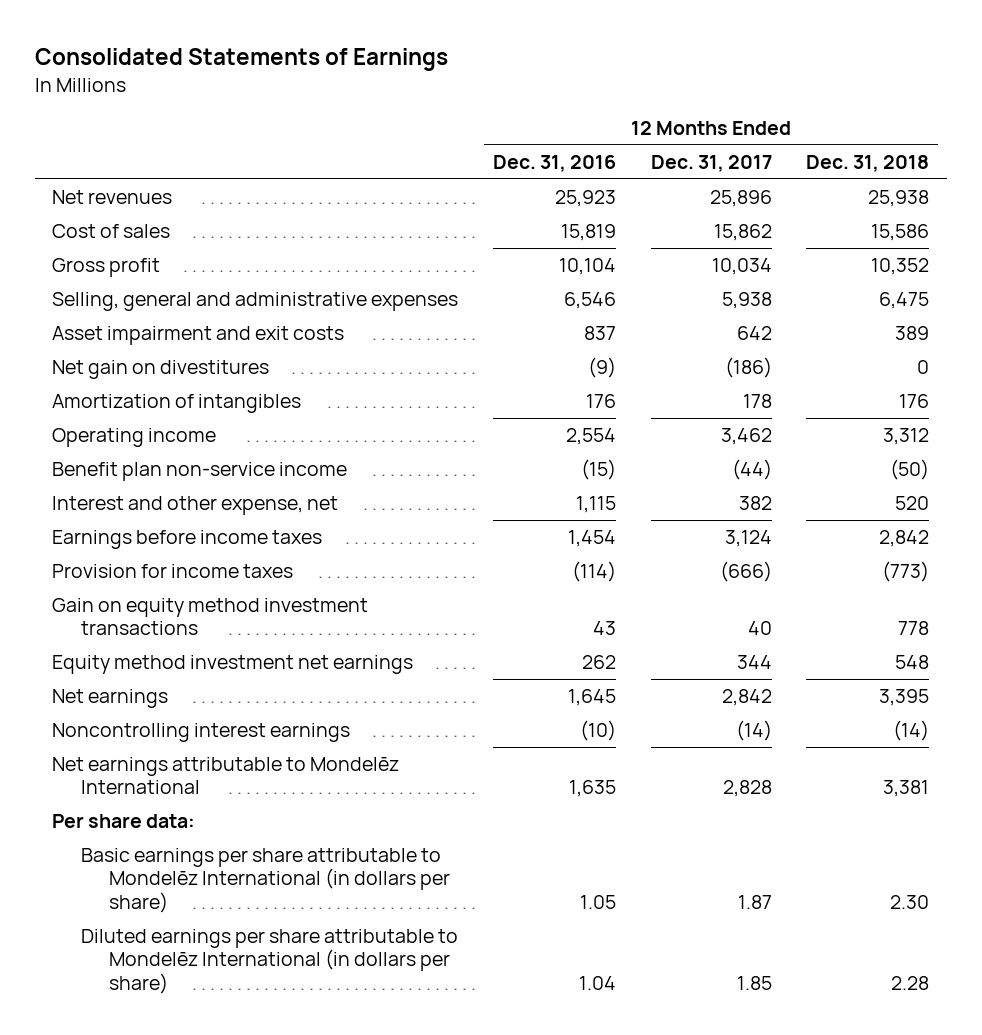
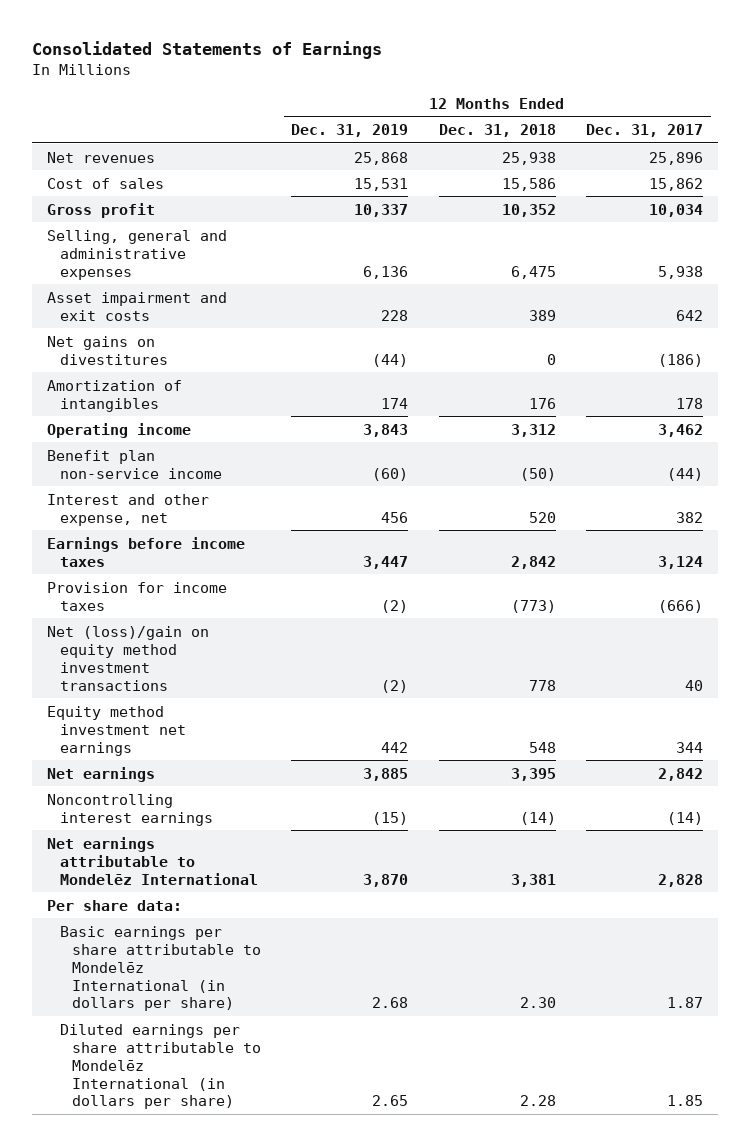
[493,154,617,172] Dec. 31, 2016 -> none
none -> [291,123,409,137] Dec. 31, 2019
[52,359,270,379] Net gain on divestitures -> [47,335,168,365] Net gains on divestitures
[52,597,369,636] Gain on equity method investment transactions -> [47,625,210,691] Net (loss)/gain on equity method investment transactions

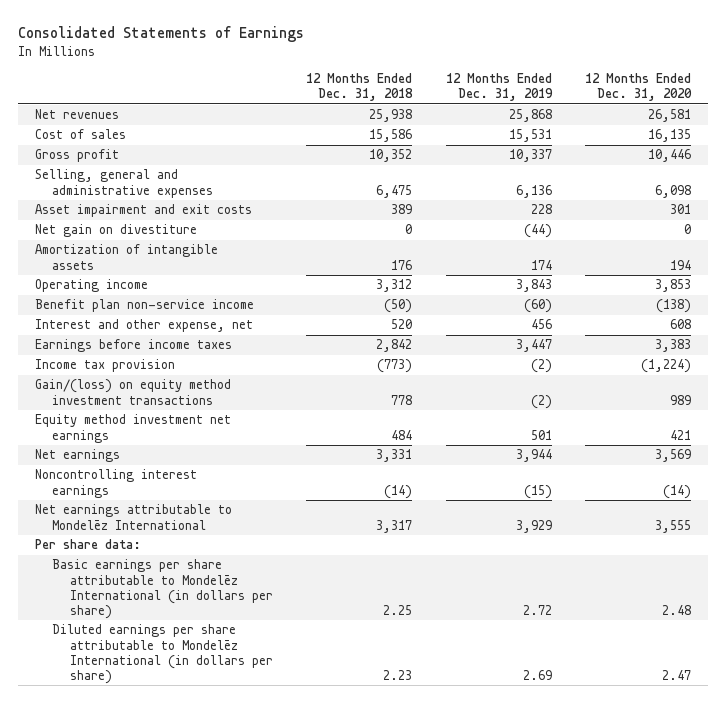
[586,123,704,137] Dec. 31, 2017 -> none
none -> [585,73,693,102] 12 Months Ended Dec. 31, 2020
[47,335,168,365] Net gains on divestitures -> [34,224,197,238] Net gain on divestiture
[47,379,183,412] Amortization of intangibles -> [34,244,218,270] Amortization of intangible assets
[47,581,228,611] Provision for income taxes -> [34,359,175,373] Income tax provision
[47,625,210,691] Net (loss)/gain on equity method investment transactions -> [34,379,231,405] Gain/(loss) on equity method investment transactions
[381,741,409,753] 442 -> [530,429,552,440] 501
[528,741,556,753] 548 -> [391,429,413,440] 484
[363,767,409,781] 3,885 -> [515,449,552,463] 3,944
[510,767,556,781] 3,395 -> [376,449,413,463] 3,331
[363,873,409,887] 3,870 -> [515,519,552,533] 3,929
[510,873,556,887] 3,381 -> [376,519,413,533] 3,317
[372,997,409,1009] 2.68 -> [522,605,552,616] 2.72
[519,997,556,1009] 2.30 -> [383,605,413,616] 2.25
[372,1095,409,1107] 2.65 -> [522,670,552,681] 2.69
[519,1095,556,1107] 2.28 -> [383,670,413,681] 2.23

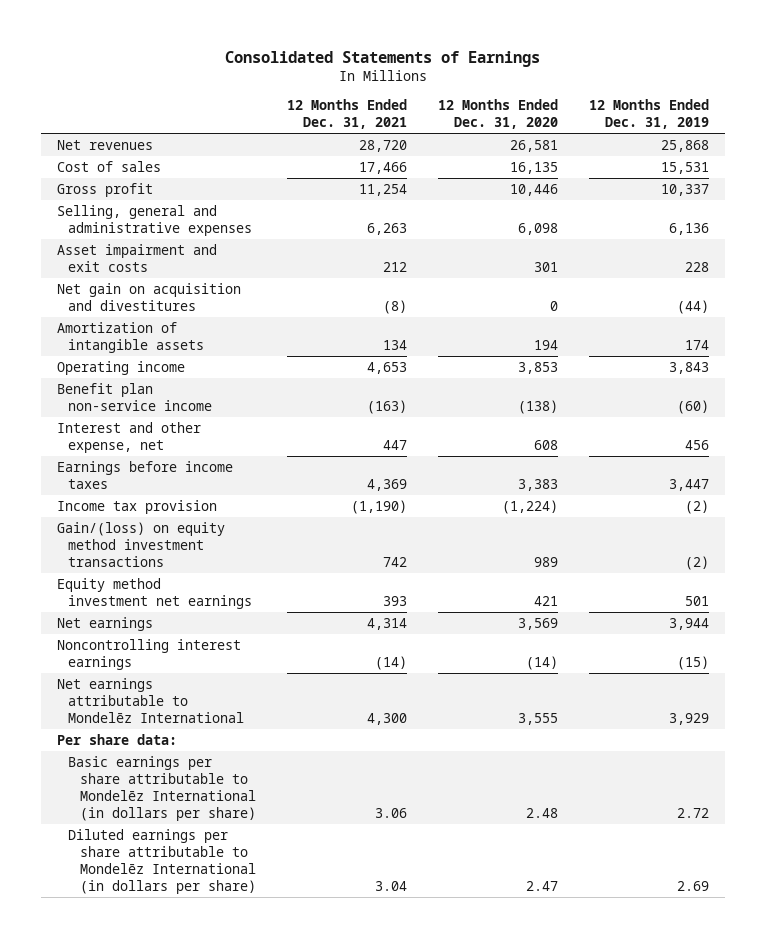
[306,73,414,102] 12 Months Ended Dec. 31, 2018 -> none
none -> [286,99,407,130] 12 Months Ended Dec. 31, 2021
[34,224,197,238] Net gain on divestiture -> none
none -> [56,282,241,311] Net gain on acquisition and divestitures

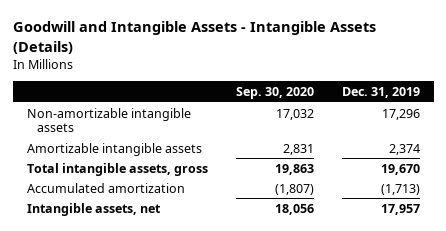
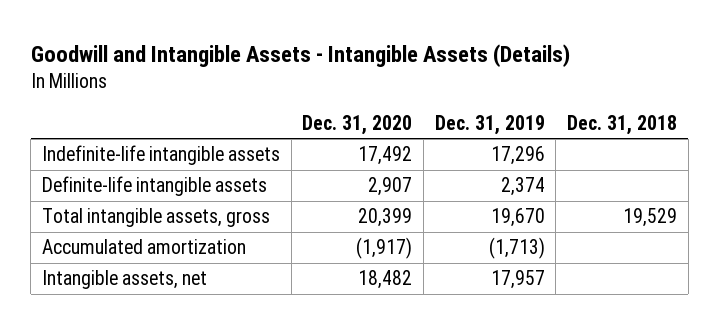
[235,87,314,100] Sep. 30, 2020 -> none
none -> [302,115,413,136] Dec. 31, 2020
none -> [567,115,678,136] Dec. 31, 2018
[26,107,191,133] Non-amortizable intangible assets -> [42,145,281,166] Indefinite-life intangible assets
[26,142,202,156] Amortizable intangible assets -> [42,176,268,197] Definite-life intangible assets

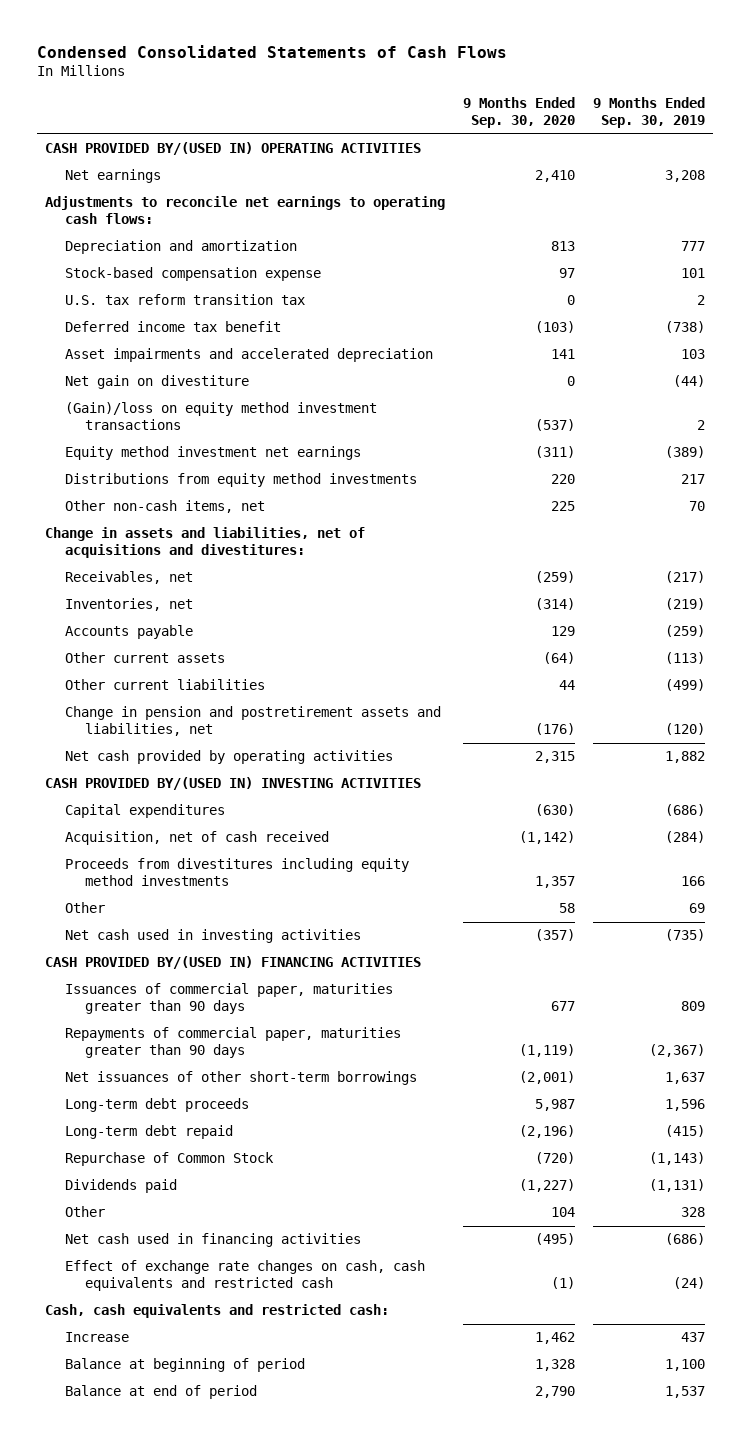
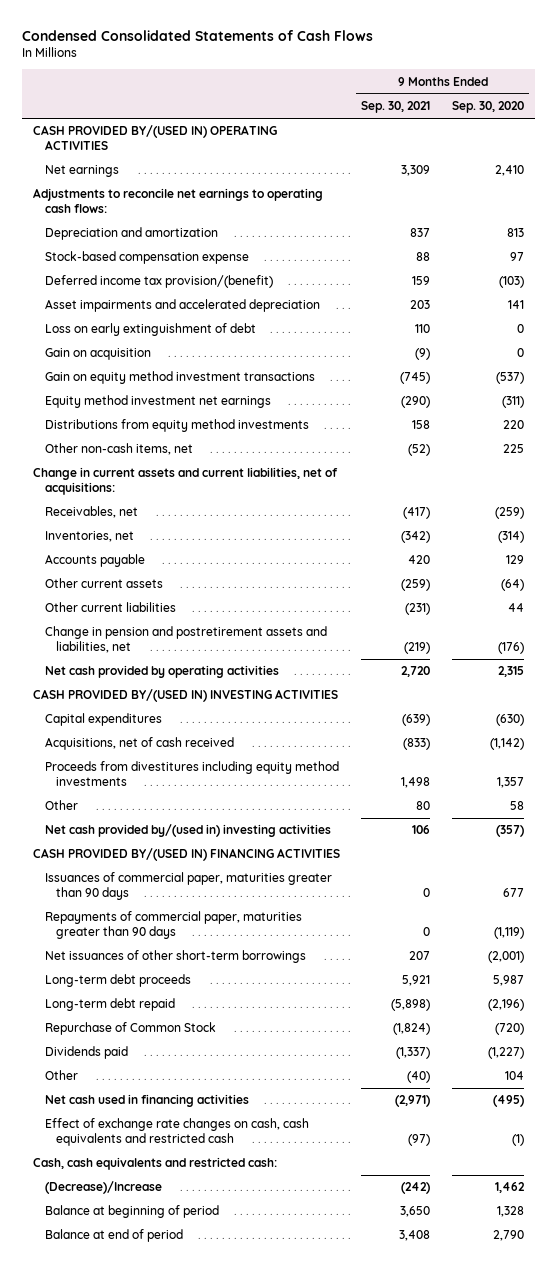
[592,97,705,129] 9 Months Ended Sep. 30, 2019 -> none
none -> [361,101,431,114] Sep. 30, 2021
[65,294,306,306] U.S. tax reform transition tax -> none
[65,321,282,333] Deferred income tax benefit -> [44,275,273,289] Deferred income tax provision/(benefit)
[65,375,250,390] Net gain on divestiture -> none
none -> [44,323,256,337] Loss on early extinguishment of debt
none -> [44,348,151,361] Gain on acquisition
[65,402,378,431] (Gain)/loss on equity method investment transactions -> [44,371,315,385] Gain on equity method investment transactions
[45,527,366,559] Change in assets and liabilities, net of acquisitions and divestitures: -> [32,467,338,496] Change in current assets and current liabilities, net of acquisitions:
[65,831,330,846] Acquisition, net of cash received -> [44,737,234,751] Acquisitions, net of cash received
[65,929,362,944] Net cash used in investing activities -> [44,824,331,838] Net cash provided by/(used in) investing activities
[65,1332,130,1343] Increase -> [44,1181,162,1195] (Decrease)/Increase

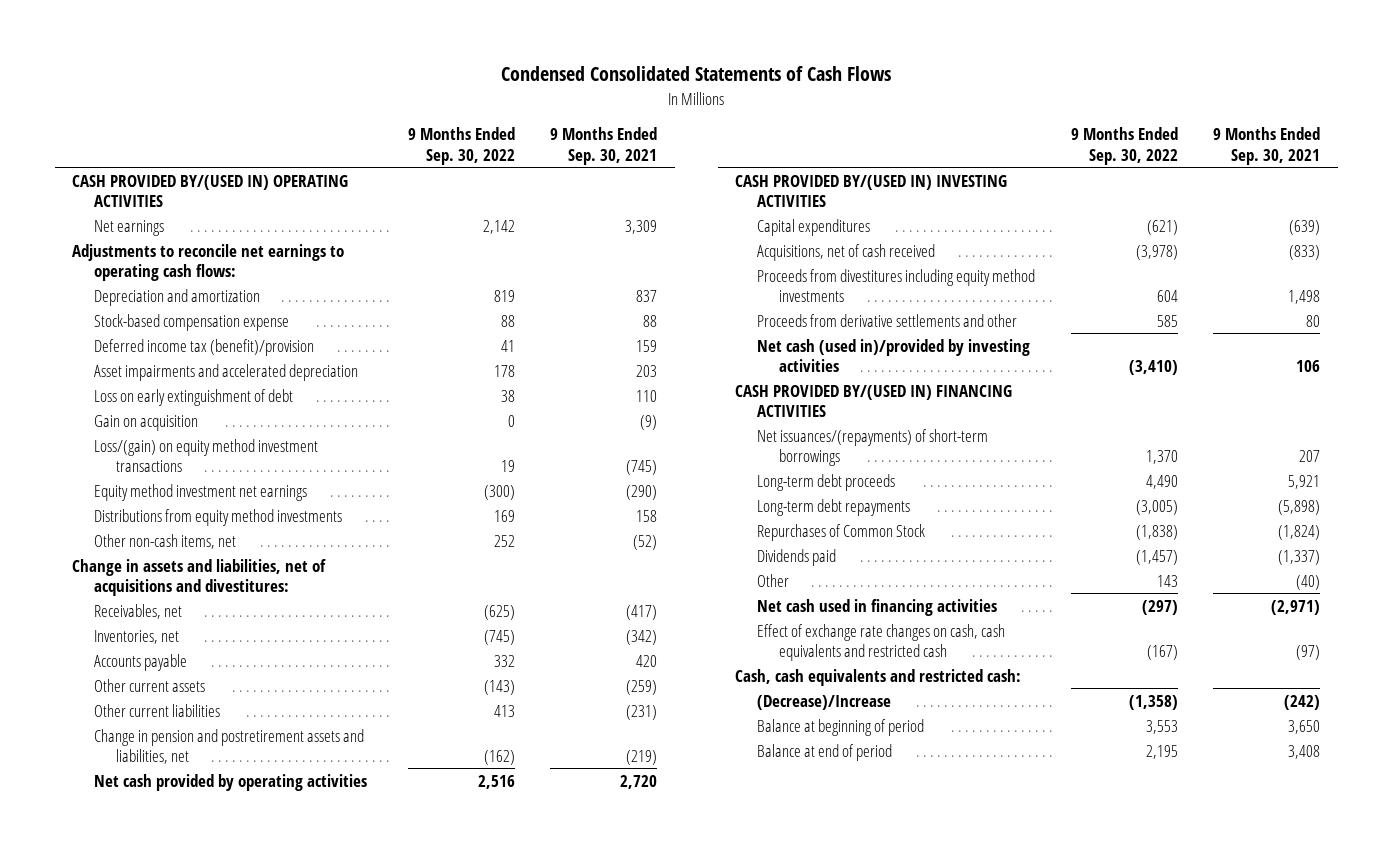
[451,101,524,114] Sep. 30, 2020 -> none
none -> [407,127,515,165] 9 Months Ended Sep. 30, 2022
[44,275,273,289] Deferred income tax provision/(benefit) -> [94,338,315,356] Deferred income tax (benefit)/provision
[44,371,315,385] Gain on equity method investment transactions -> [94,438,319,472] Loss/(gain) on equity method investment transactions
[32,467,338,496] Change in current assets and current liabilities, net of acquisitions: -> [72,558,327,596] Change in assets and liabilities, net of acquisitions and divestitures:
[44,800,78,811] Other -> [757,313,1018,327] Proceeds from derivative settlements and other
[44,824,331,838] Net cash provided by/(used in) investing activities -> [757,338,1031,372] Net cash (used in)/provided by investing activities
[44,872,332,901] Issuances of commercial paper, maturities greater than 90 days -> none
[44,911,302,940] Repayments of commercial paper, maturities greater than 90 days -> none
[44,950,306,964] Net issuances of other short-term borrowings -> [757,428,989,466] Net issuances/(repayments) of short-term borrowings
[44,998,175,1012] Long-term debt repaid -> [757,498,911,516] Long-term debt repayments
[44,1022,216,1036] Repurchase of Common Stock -> [757,523,926,541] Repurchases of Common Stock

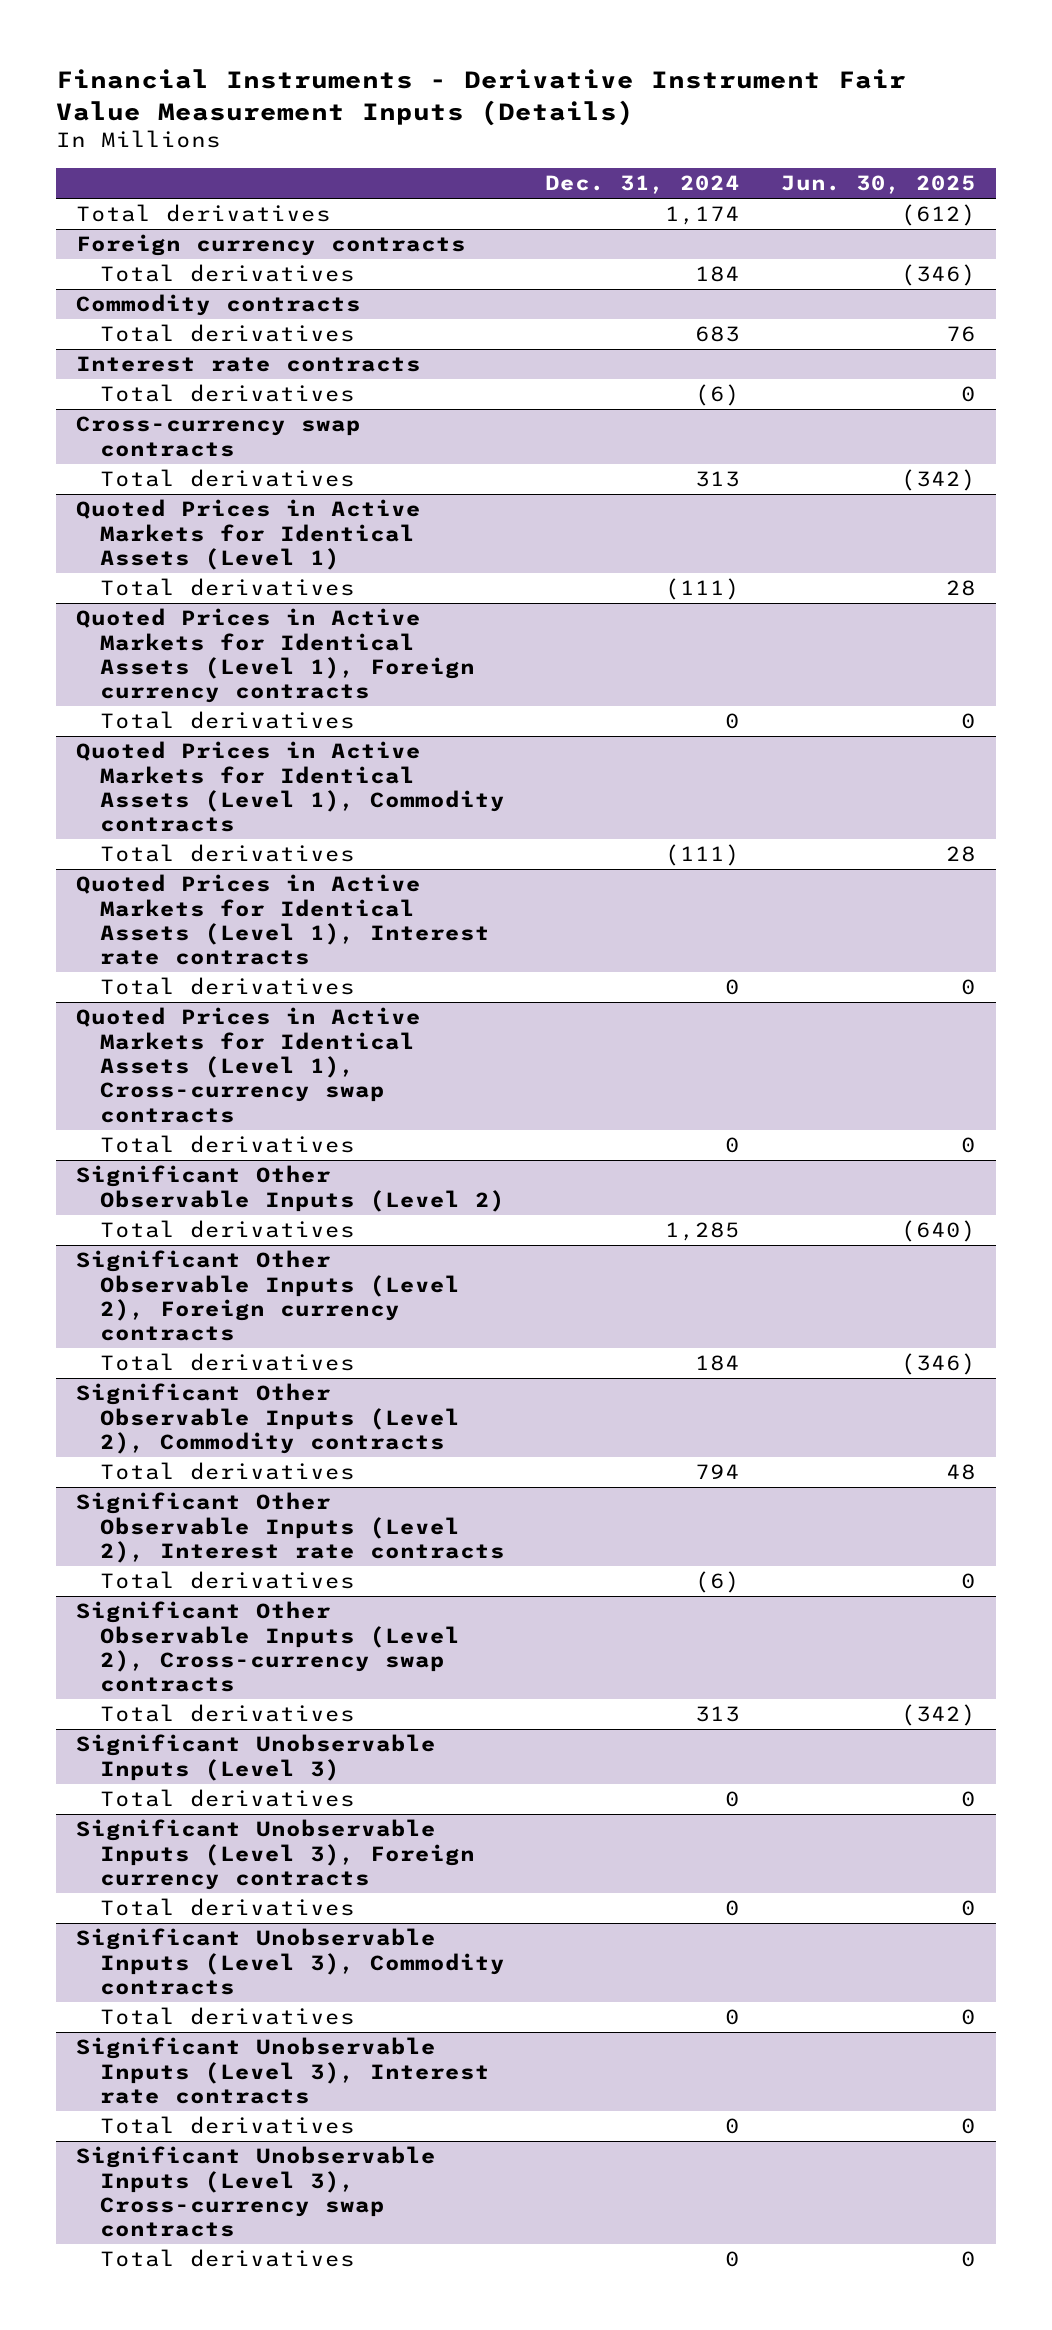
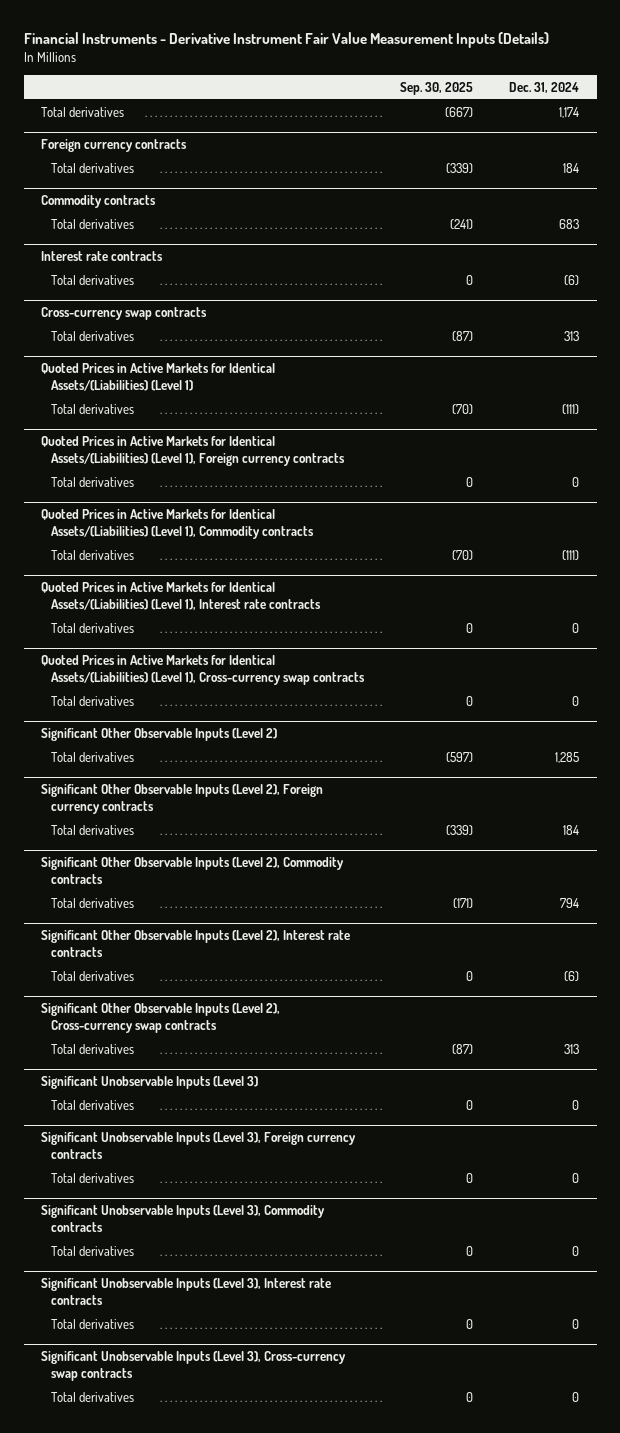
[780,175,976,195] Jun. 30, 2025 -> none
none -> [400,81,474,95] Sep. 30, 2025
[76,499,422,571] Quoted Prices in Active Markets for Identical Assets (Level 1) -> [41,363,276,392] Quoted Prices in Active Markets for Identical Assets/(Liabilities) (Level 1)
[76,608,475,704] Quoted Prices in Active Markets for Identical Assets (Level 1), Foreign currency contracts -> [41,436,346,467] Quoted Prices in Active Markets for Identical Assets/(Liabilities) (Level 1), Foreign currency contracts
[76,741,505,833] Quoted Prices in Active Markets for Identical Assets (Level 1), Commodity contracts -> [41,509,315,540] Quoted Prices in Active Markets for Identical Assets/(Liabilities) (Level 1), Commodity contracts
[76,874,490,966] Quoted Prices in Active Markets for Identical Assets (Level 1), Interest rate contracts -> [41,582,322,611] Quoted Prices in Active Markets for Identical Assets/(Liabilities) (Level 1), Interest rate contracts
[76,1007,422,1123] Quoted Prices in Active Markets for Identical Assets (Level 1), Cross-currency swap contracts -> [41,655,366,686] Quoted Prices in Active Markets for Identical Assets/(Liabilities) (Level 1), Cross-currency swap contracts

